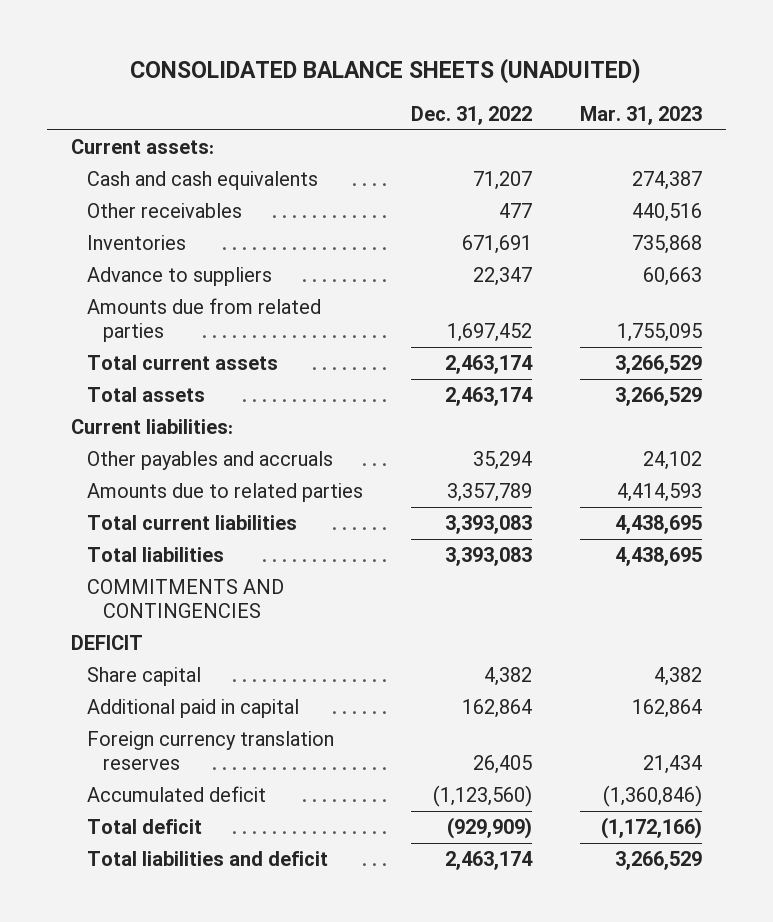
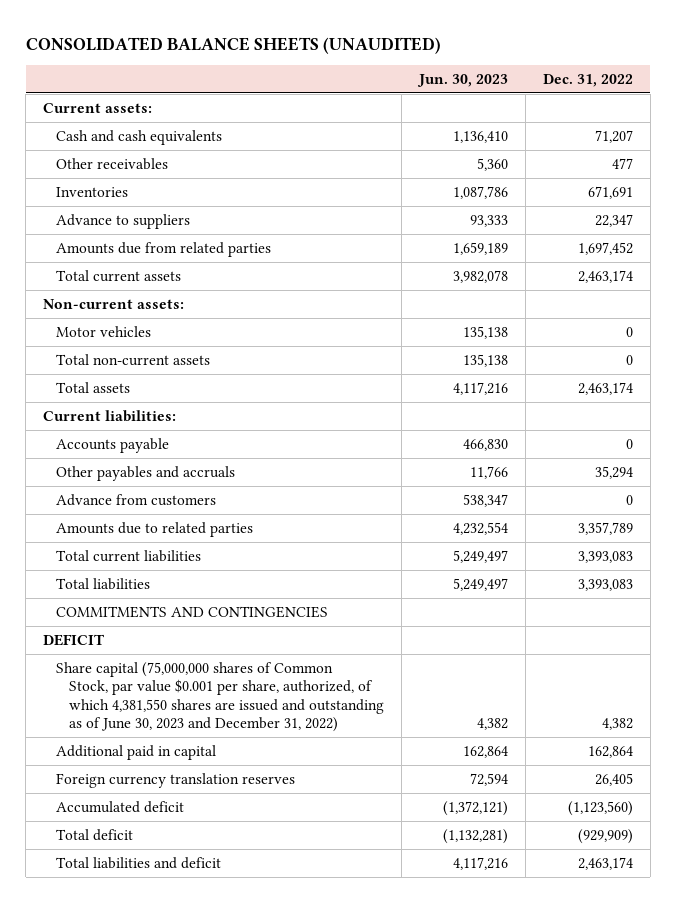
[130,57,642,84] CONSOLIDATED BALANCE SHEETS (UNADUITED) -> [25,36,441,54] CONSOLIDATED BALANCE SHEETS (UNAUDITED)
[580,105,703,125] Mar. 31, 2023 -> none
none -> [417,73,509,87] Jun. 30, 2023
none -> [43,298,185,309] Non-current assets:
none -> [56,325,152,337] Motor vehicles
none -> [56,353,211,366] Total non-current assets
none -> [56,437,170,453] Accounts payable
none -> [56,493,217,506] Advance from customers
[86,667,201,687] Share capital -> [56,661,385,733] Share capital (75,000,000 shares of Common Stock, par value $0.001 per share, authorized, of which 4,381,550 shares are issued and outstanding as of June 30, 2023 and December 31, 2022)

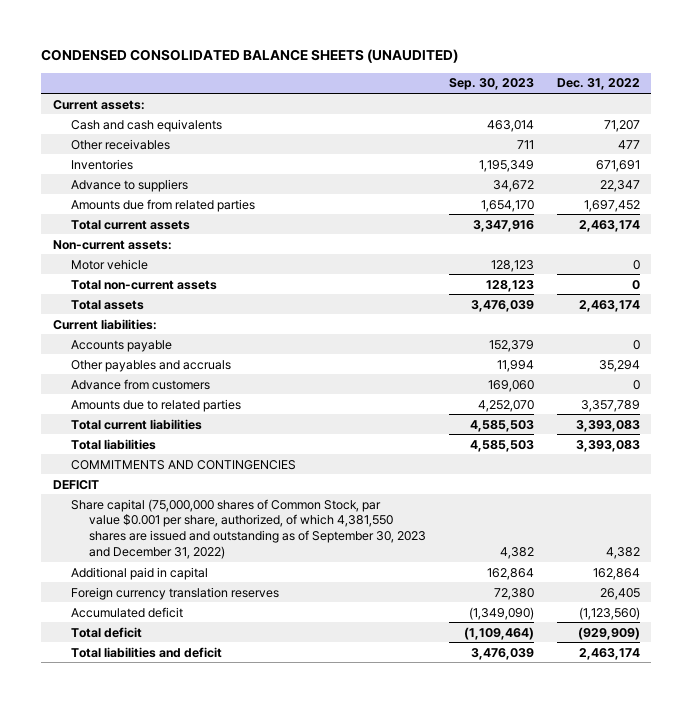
[25,36,441,54] CONSOLIDATED BALANCE SHEETS (UNAUDITED) -> [41,49,459,64] CONDENSED CONSOLIDATED BALANCE SHEETS (UNAUDITED)
[417,73,509,87] Jun. 30, 2023 -> none
none -> [448,78,534,91] Sep. 30, 2023
[56,325,152,337] Motor vehicles -> [70,258,148,270] Motor vehicle
[56,661,385,733] Share capital (75,000,000 shares of Common Stock, par value $0.001 per share, authorized, of which 4,381,550 shares are issued and outstanding as of June 30, 2023 and December 31, 2022) -> [70,498,426,560] Share capital (75,000,000 shares of Common Stock, par value $0.001 per share, authorized, of which 4,381,550 shares are issued and outstanding as of September 30, 2023 and December 31, 2022)

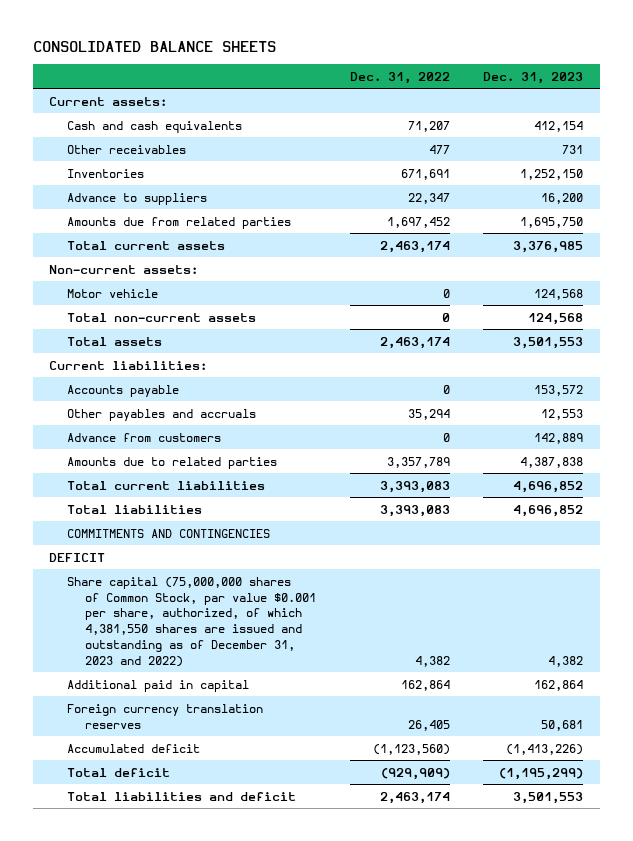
[41,49,459,64] CONDENSED CONSOLIDATED BALANCE SHEETS (UNAUDITED) -> [32,40,276,52] CONSOLIDATED BALANCE SHEETS
[448,78,534,91] Sep. 30, 2023 -> none
none -> [483,71,584,84] Dec. 31, 2023
[70,498,426,560] Share capital (75,000,000 shares of Common Stock, par value $0.001 per share, authorized, of which 4,381,550 shares are issued and outstanding as of September 30, 2023 and December 31, 2022) -> [67,576,317,667] Share capital (75,000,000 shares of Common Stock, par value $0.001 per share, authorized, of which 4,381,550 shares are issued and outstanding as of December 31, 2023 and 2022)

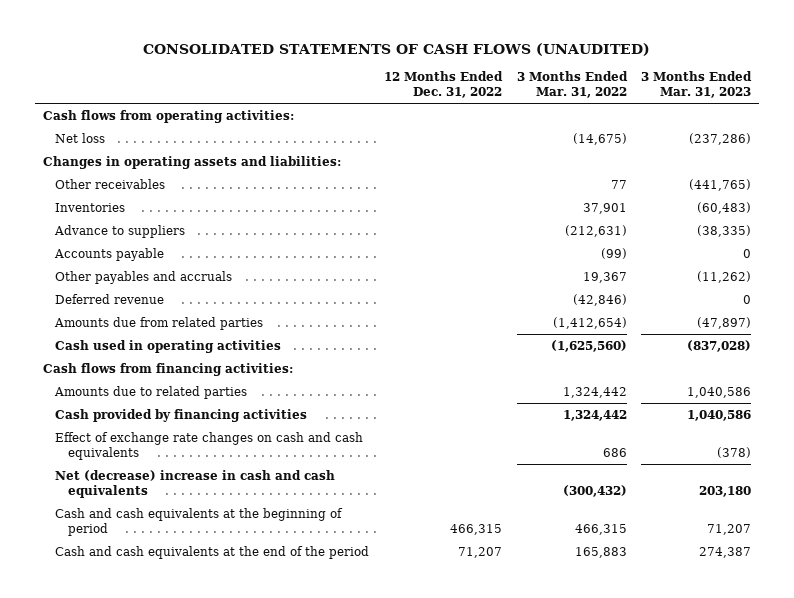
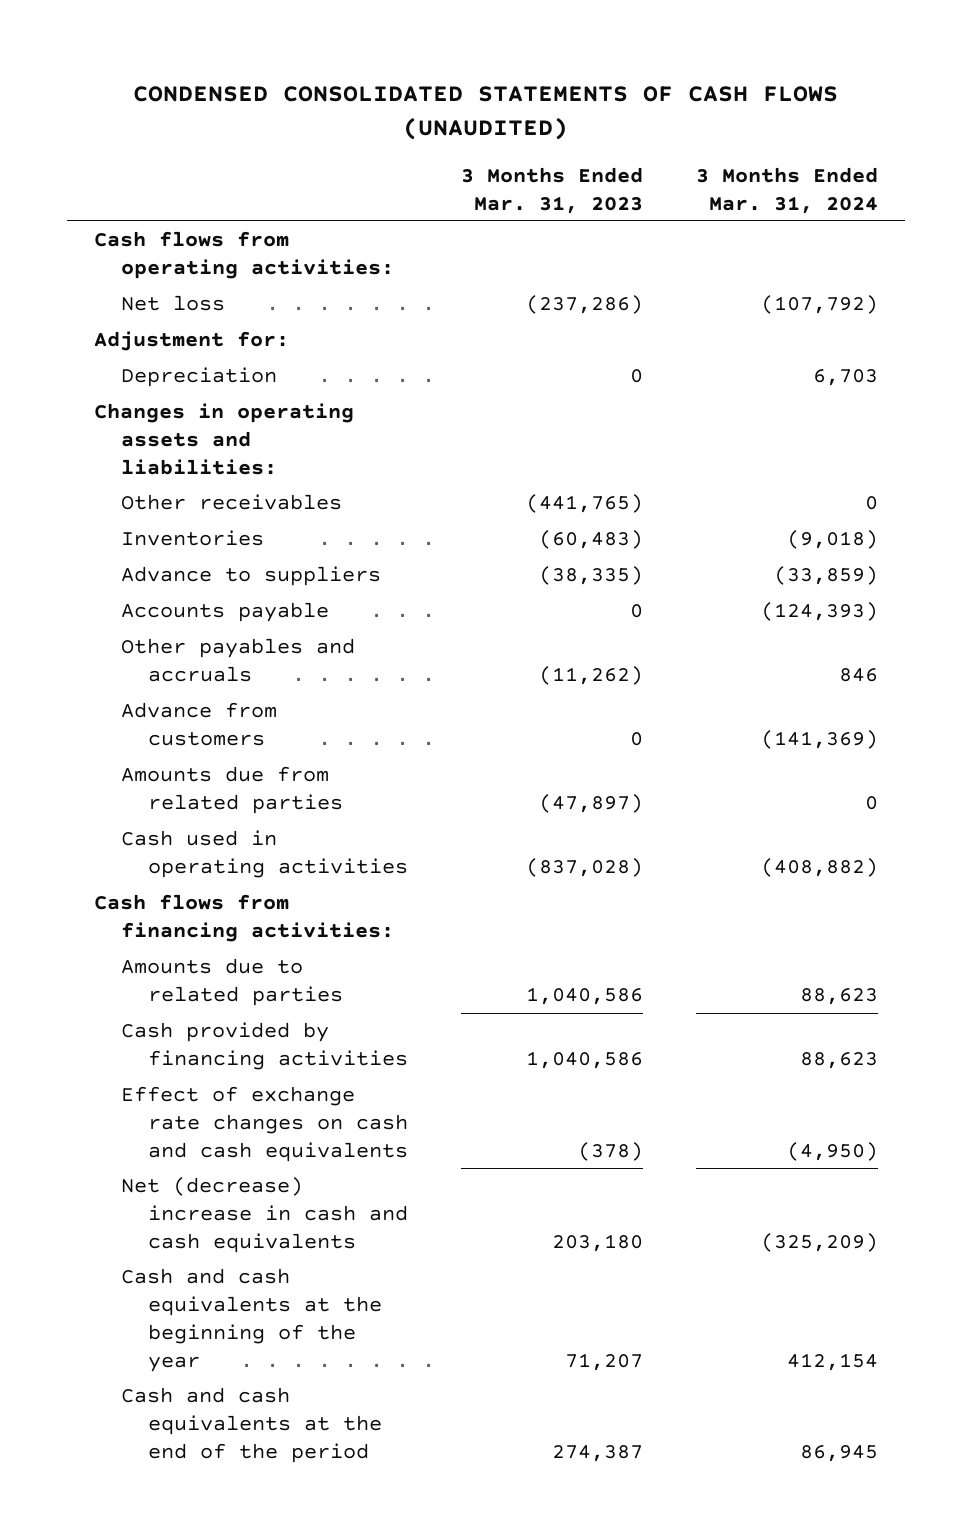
[143,42,651,56] CONSOLIDATED STATEMENTS OF CASH FLOWS (UNAUDITED) -> [132,86,838,141] CONDENSED CONSOLIDATED STATEMENTS OF CASH FLOWS (UNAUDITED)
[383,71,503,99] 12 Months Ended Dec. 31, 2022 -> none
[516,71,628,99] 3 Months Ended Mar. 31, 2022 -> none
none -> [696,166,879,214] 3 Months Ended Mar. 31, 2024
none -> [93,331,289,352] Adjustment for:
none -> [120,367,277,388] Depreciation
[55,293,165,304] Deferred revenue -> none
none -> [120,702,277,747] Advance from customers
[55,507,344,536] Cash and cash equivalents at the beginning of period -> [120,1268,383,1372] Cash and cash equivalents at the beginning of the year

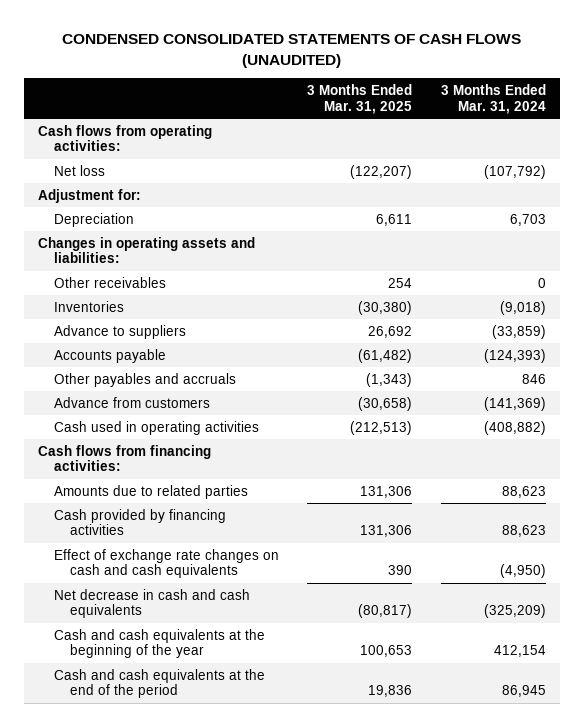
[461,166,644,214] 3 Months Ended Mar. 31, 2023 -> none
none -> [307,84,413,114] 3 Months Ended Mar. 31, 2025
[120,766,344,815] Amounts due from related parties -> none
[120,1177,409,1254] Net (decrease) increase in cash and cash equivalents -> [54,588,251,619] Net decrease in cash and cash equivalents

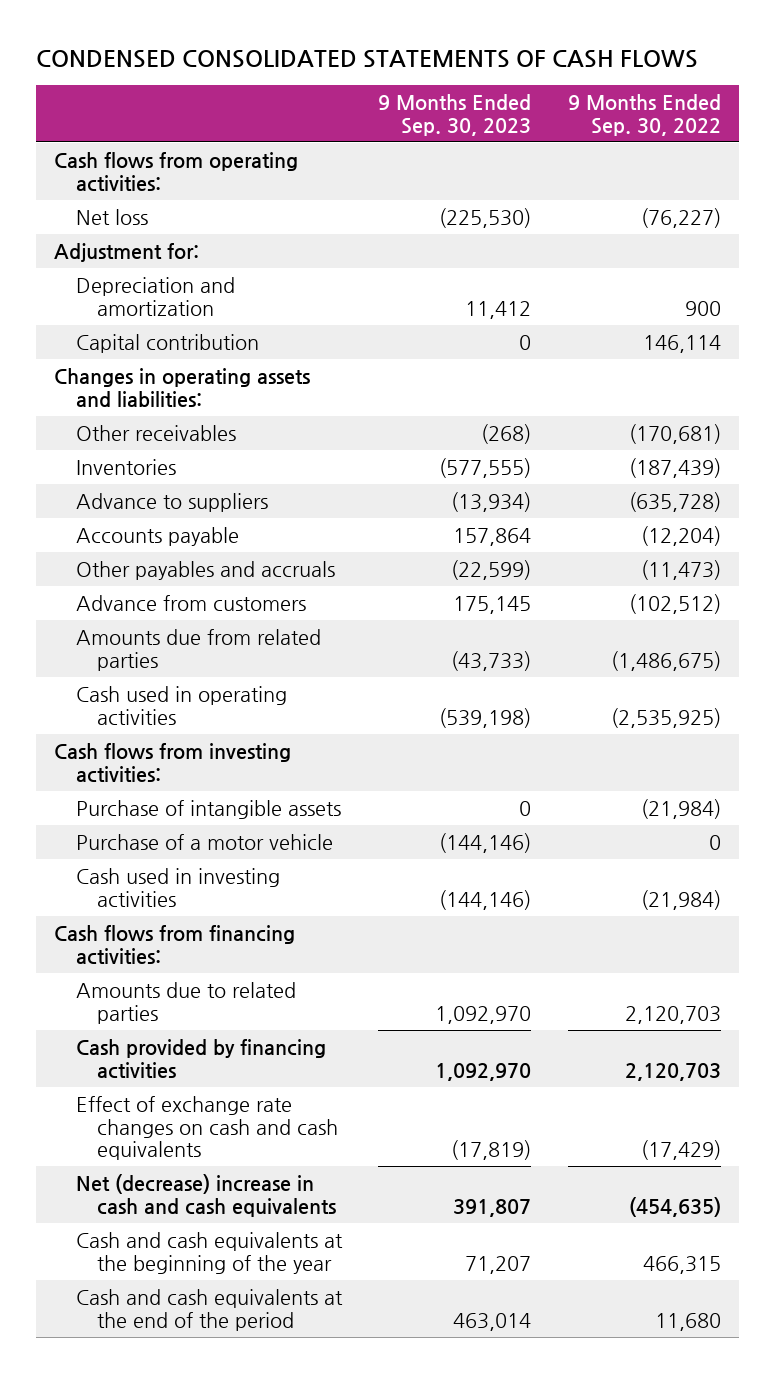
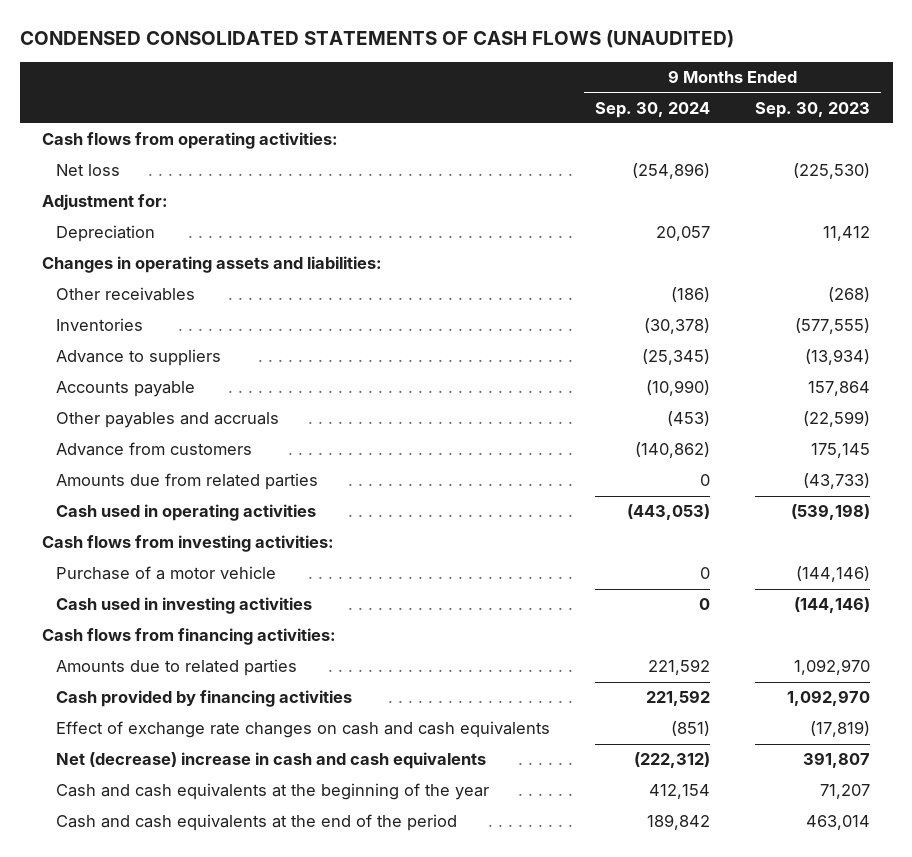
[35,49,698,68] CONDENSED CONSOLIDATED STATEMENTS OF CASH FLOWS -> [19,30,734,49] CONDENSED CONSOLIDATED STATEMENTS OF CASH FLOWS (UNAUDITED)
[567,94,721,136] 9 Months Ended Sep. 30, 2022 -> none
none -> [595,101,711,118] Sep. 30, 2024
[75,333,259,353] Capital contribution -> none
[75,276,235,316] Depreciation and amortization -> [56,225,156,243] Depreciation
[75,799,341,819] Purchase of intangible assets -> none

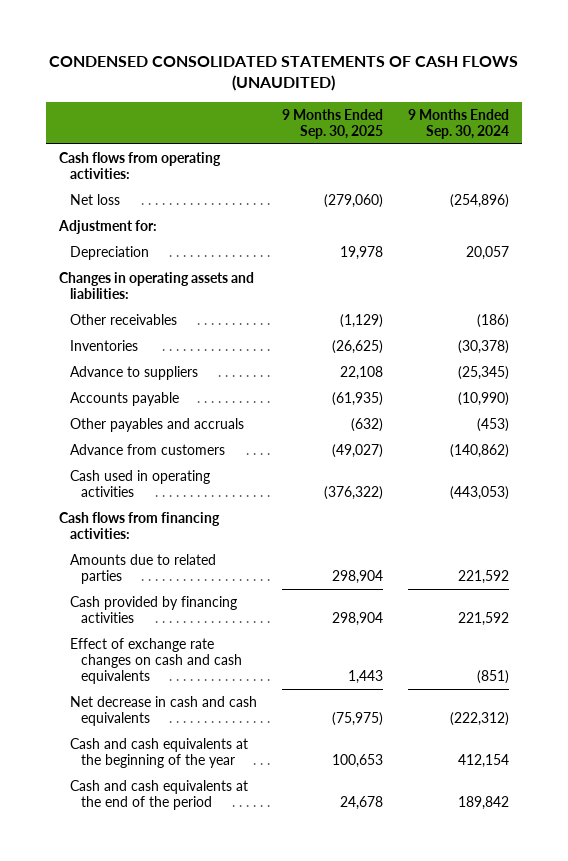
[755,101,871,118] Sep. 30, 2023 -> none
none -> [282,108,384,139] 9 Months Ended Sep. 30, 2025
[56,473,319,491] Amounts due from related parties -> none
[42,535,335,553] Cash flows from investing activities: -> none
[56,566,277,581] Purchase of a motor vehicle -> none
[56,597,313,615] Cash used in investing activities -> none
[56,752,487,770] Net (decrease) increase in cash and cash equivalents -> [70,695,258,726] Net decrease in cash and cash equivalents

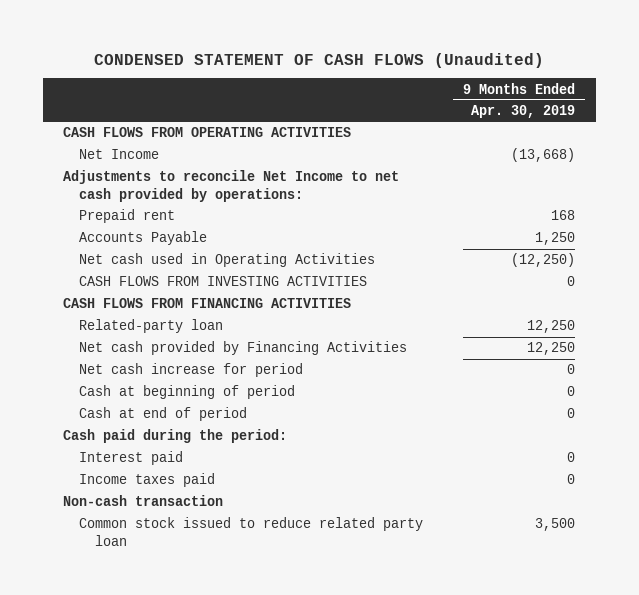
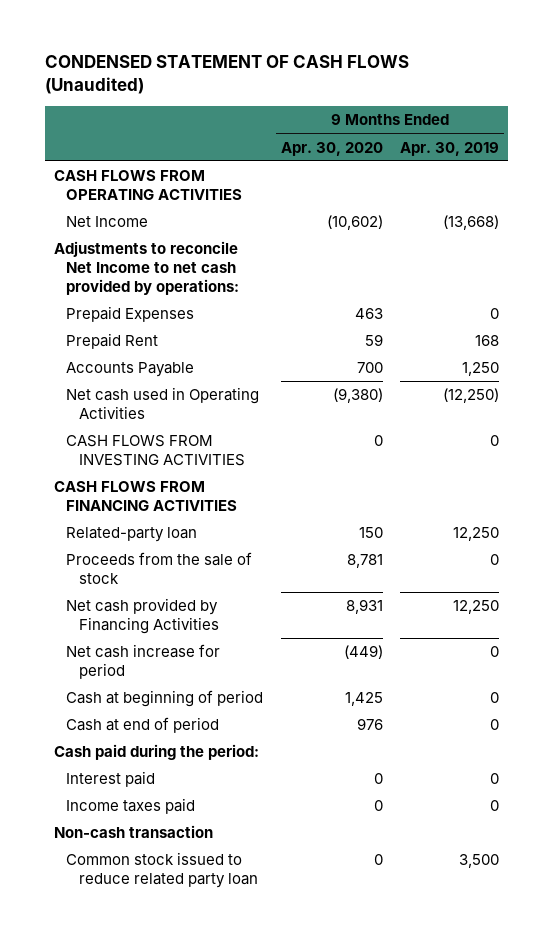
none -> [280,141,383,156] Apr. 30, 2020
[79,209,176,224] Prepaid rent -> [66,306,195,323] Prepaid Expenses
[551,210,576,221] 168 -> [490,308,500,320] 0
none -> [66,333,159,350] Prepaid Rent
none -> [66,552,253,585] Proceeds from the sale of stock

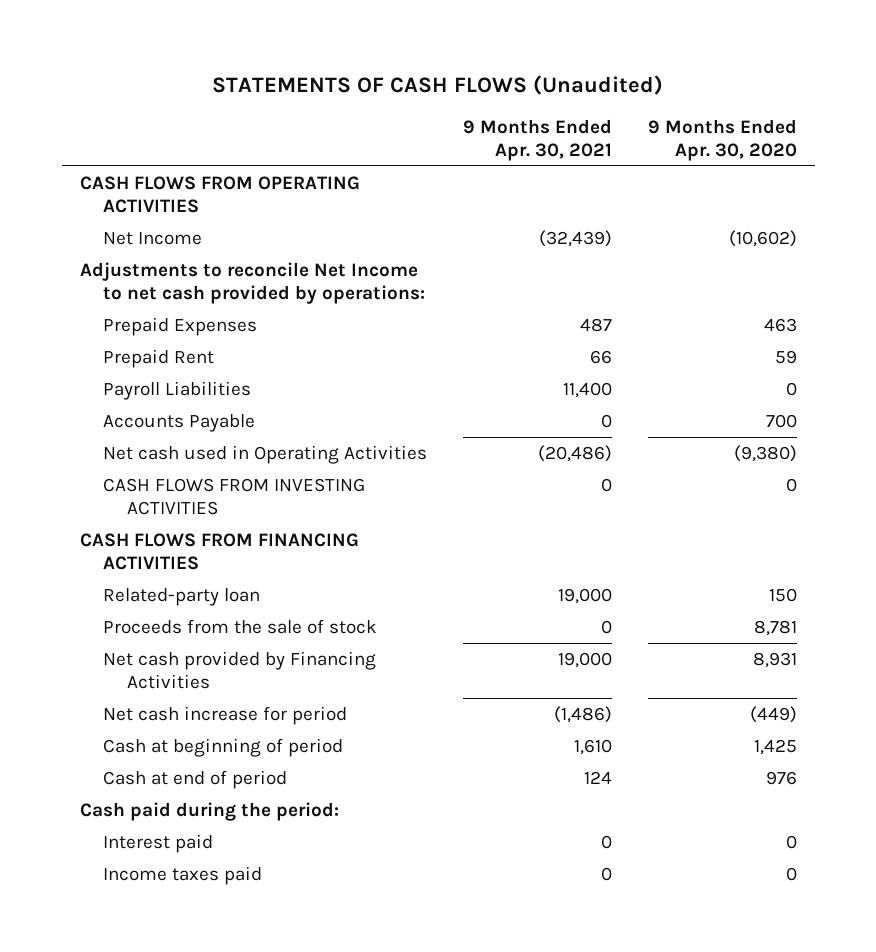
[44,55,409,95] CONDENSED STATEMENT OF CASH FLOWS (Unaudited) -> [212,74,664,95] STATEMENTS OF CASH FLOWS (Unaudited)
[400,141,500,156] Apr. 30, 2019 -> none
none -> [462,119,612,161] 9 Months Ended Apr. 30, 2021
none -> [103,381,252,401] Payroll Liabilities
[53,825,213,839] Non-cash transaction -> none
[66,852,258,889] Common stock issued to reduce related party loan -> none

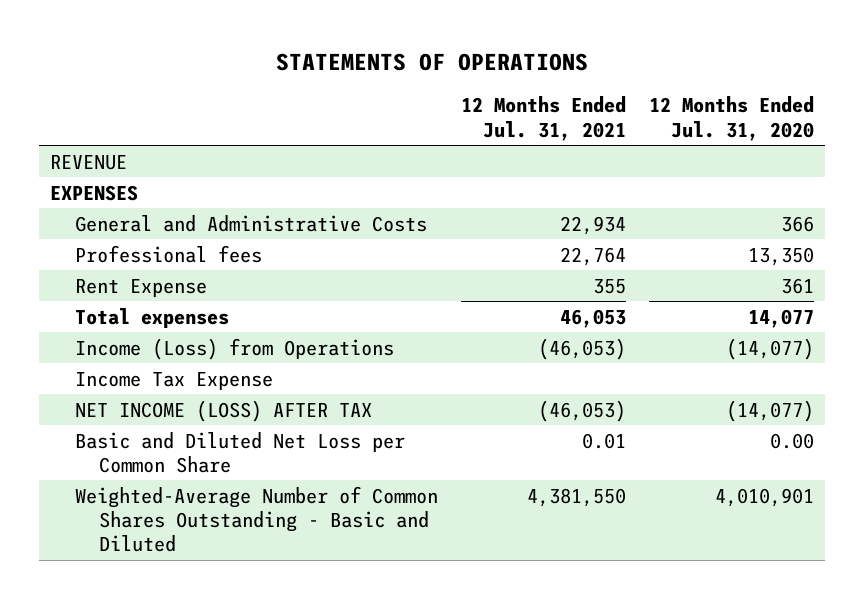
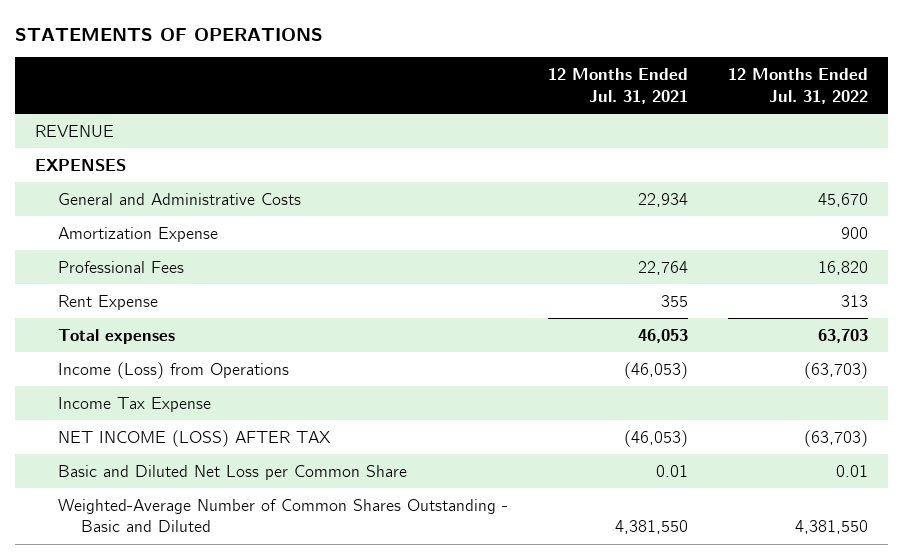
[648,96,814,141] 12 Months Ended Jul. 31, 2020 -> none
none -> [727,68,868,104] 12 Months Ended Jul. 31, 2022
none -> [57,226,218,242] Amortization Expense
[74,244,262,263] Professional fees -> [57,260,184,273] Professional Fees

